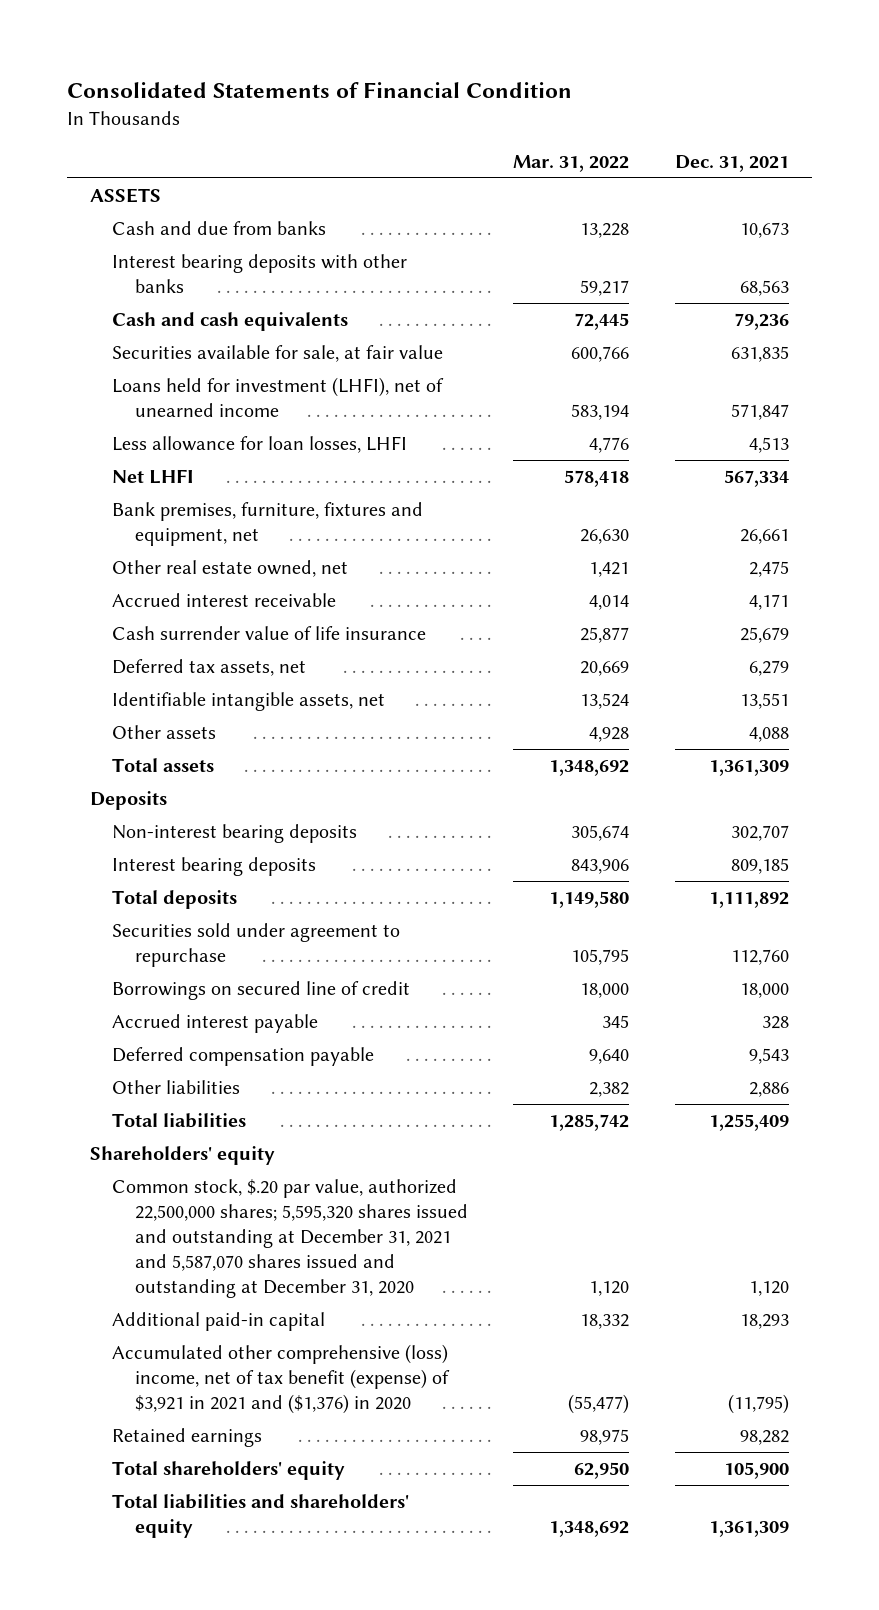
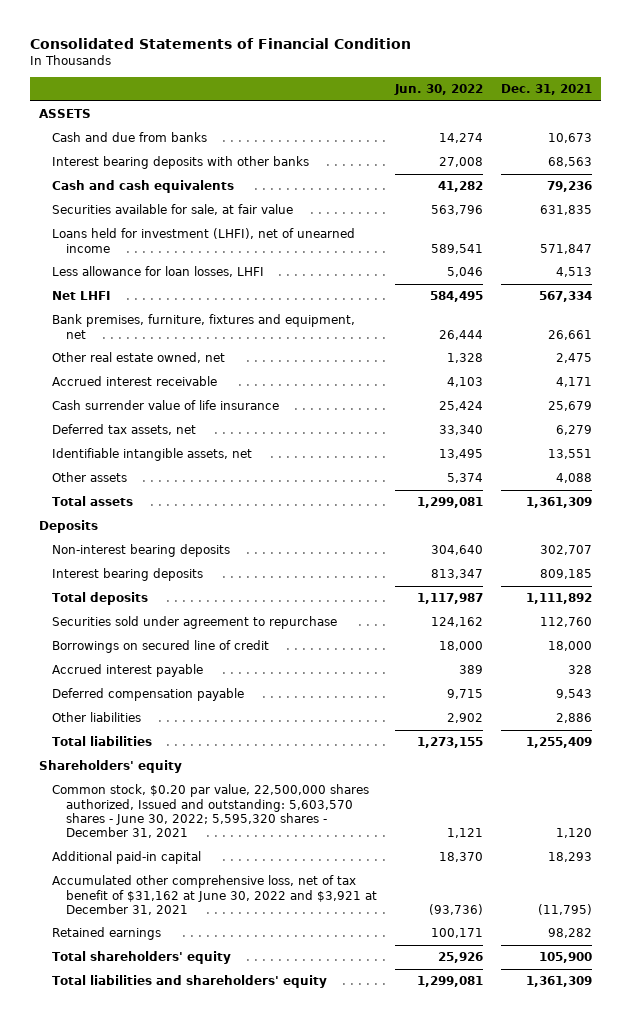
[513,154,630,172] Mar. 31, 2022 -> none
none -> [394,84,484,96] Jun. 30, 2022
[112,1179,468,1299] Common stock, $.20 par value, authorized 22,500,000 shares; 5,595,320 shares issued and outstanding at December 31, 2021 and 5,587,070 shares issued and outstanding at December 31, 2020 -> [52,784,370,839] Common stock, $0.20 par value, 22,500,000 shares authorized, Issued and outstanding: 5,603,570 shares - June 30, 2022; 5,595,320 shares - December 31, 2021
[112,1344,450,1415] Accumulated other comprehensive (loss) income, net of tax benefit (expense) of $3,921 in 2021 and ($1,376) in 2020 -> [52,875,378,915] Accumulated other comprehensive loss, net of tax benefit of $31,162 at June 30, 2022 and $3,921 at December 31, 2021

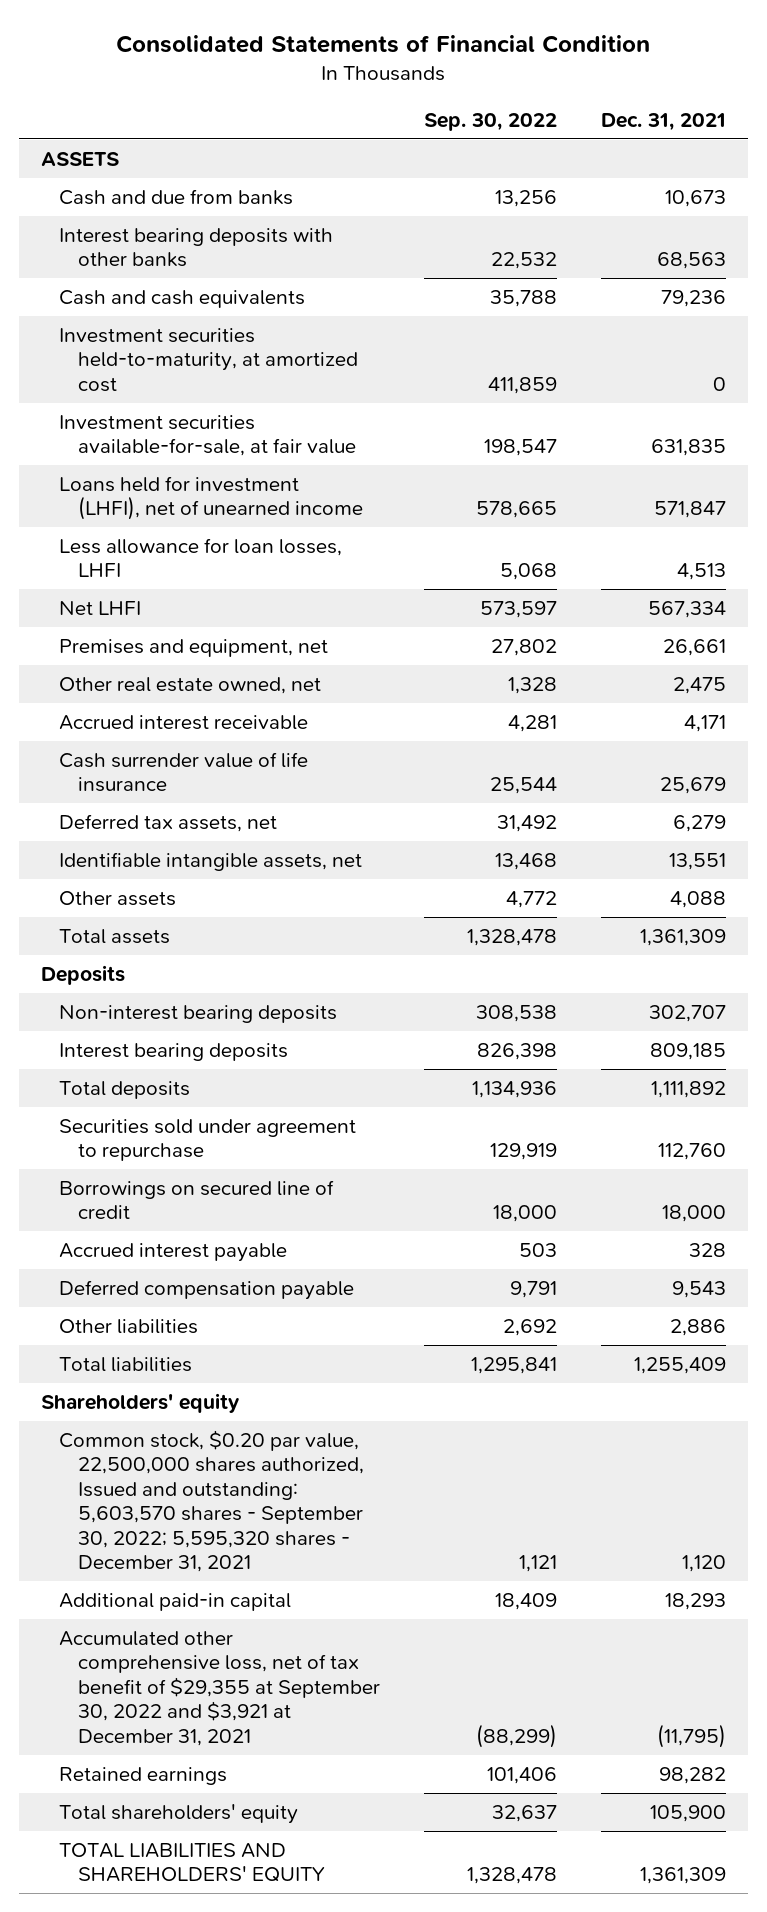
[394,84,484,96] Jun. 30, 2022 -> none
none -> [423,112,557,131] Sep. 30, 2022
none -> [59,327,358,392] Investment securities held-to-maturity, at amortized cost
[52,204,294,216] Securities available for sale, at fair value -> [59,414,356,457] Investment securities available-for-sale, at fair value
[52,314,356,339] Bank premises, furniture, fixtures and equipment, net -> [59,638,329,657] Premises and equipment, net
[52,784,370,839] Common stock, $0.20 par value, 22,500,000 shares authorized, Issued and outstanding: 5,603,570 shares - June 30, 2022; 5,595,320 shares - December 31, 2021 -> [59,1429,364,1573] Common stock, $0.20 par value, 22,500,000 shares authorized, Issued and outstanding: 5,603,570 shares - September 30, 2022; 5,595,320 shares - December 31, 2021
[52,875,378,915] Accumulated other comprehensive loss, net of tax benefit of $31,162 at June 30, 2022 and $3,921 at December 31, 2021 -> [59,1630,380,1746] Accumulated other comprehensive loss, net of tax benefit of $29,355 at September 30, 2022 and $3,921 at December 31, 2021
[52,975,328,989] Total liabilities and shareholders' equity -> [59,1842,325,1883] TOTAL LIABILITIES AND SHAREHOLDERS' EQUITY

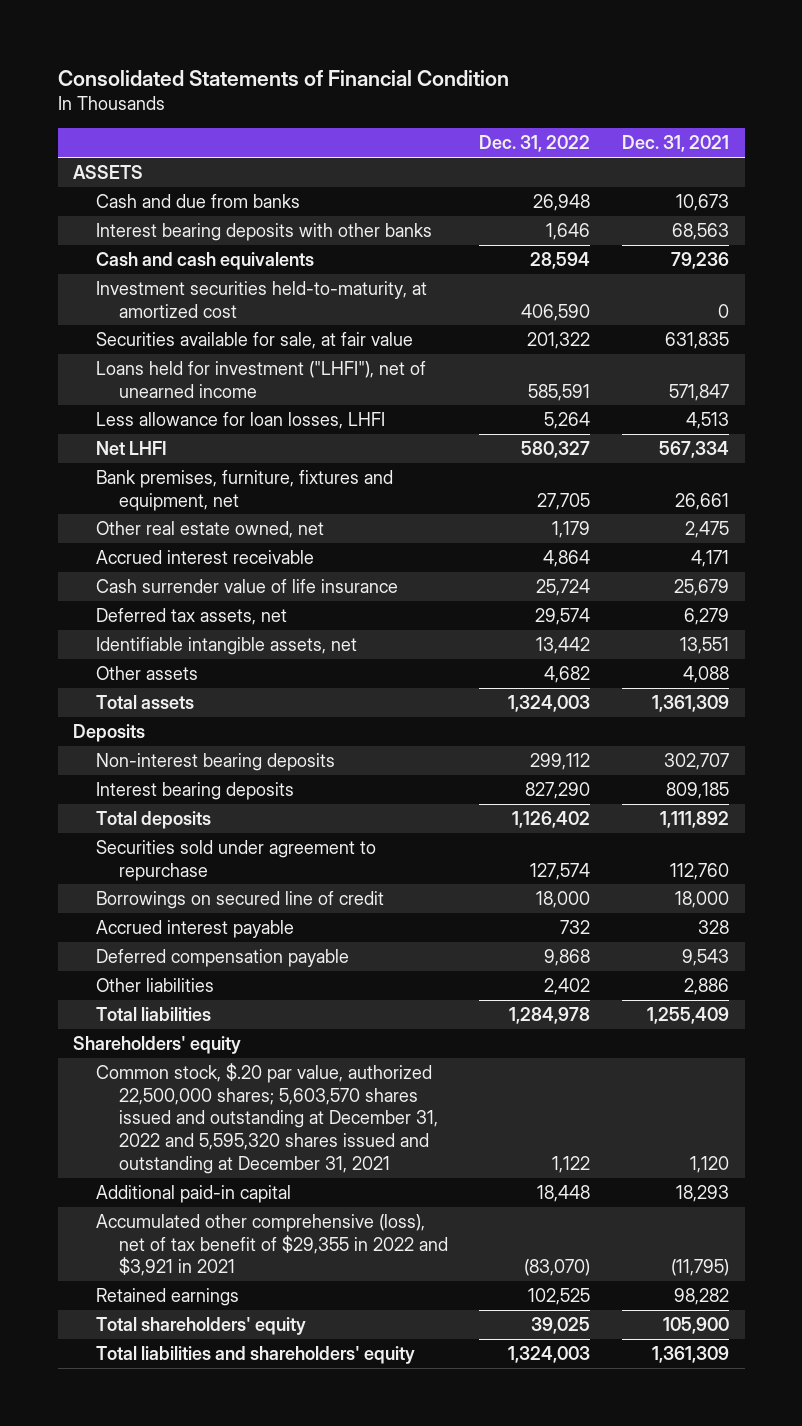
[423,112,557,131] Sep. 30, 2022 -> none
none -> [479,135,591,153] Dec. 31, 2022
[59,414,356,457] Investment securities available-for-sale, at fair value -> [96,331,414,349] Securities available for sale, at fair value
[59,475,363,521] Loans held for investment (LHFI), net of unearned income -> [96,360,427,398] Loans held for investment ("LHFI"), net of unearned income
[59,638,329,657] Premises and equipment, net -> [96,469,394,511] Bank premises, furniture, fixtures and equipment, net
[59,1429,364,1573] Common stock, $0.20 par value, 22,500,000 shares authorized, Issued and outstanding: 5,603,570 shares - September 30, 2022; 5,595,320 shares - December 31, 2021 -> [96,1062,439,1174] Common stock, $.20 par value, authorized 22,500,000 shares; 5,603,570 shares issued and outstanding at December 31, 2022 and 5,595,320 shares issued and outstanding at December 31, 2021
[59,1630,380,1746] Accumulated other comprehensive loss, net of tax benefit of $29,355 at September 30, 2022 and $3,921 at December 31, 2021 -> [96,1213,449,1277] Accumulated other comprehensive (loss), net of tax benefit of $29,355 in 2022 and $3,921 in 2021
[59,1842,325,1883] TOTAL LIABILITIES AND SHAREHOLDERS' EQUITY -> [96,1345,416,1364] Total liabilities and shareholders' equity

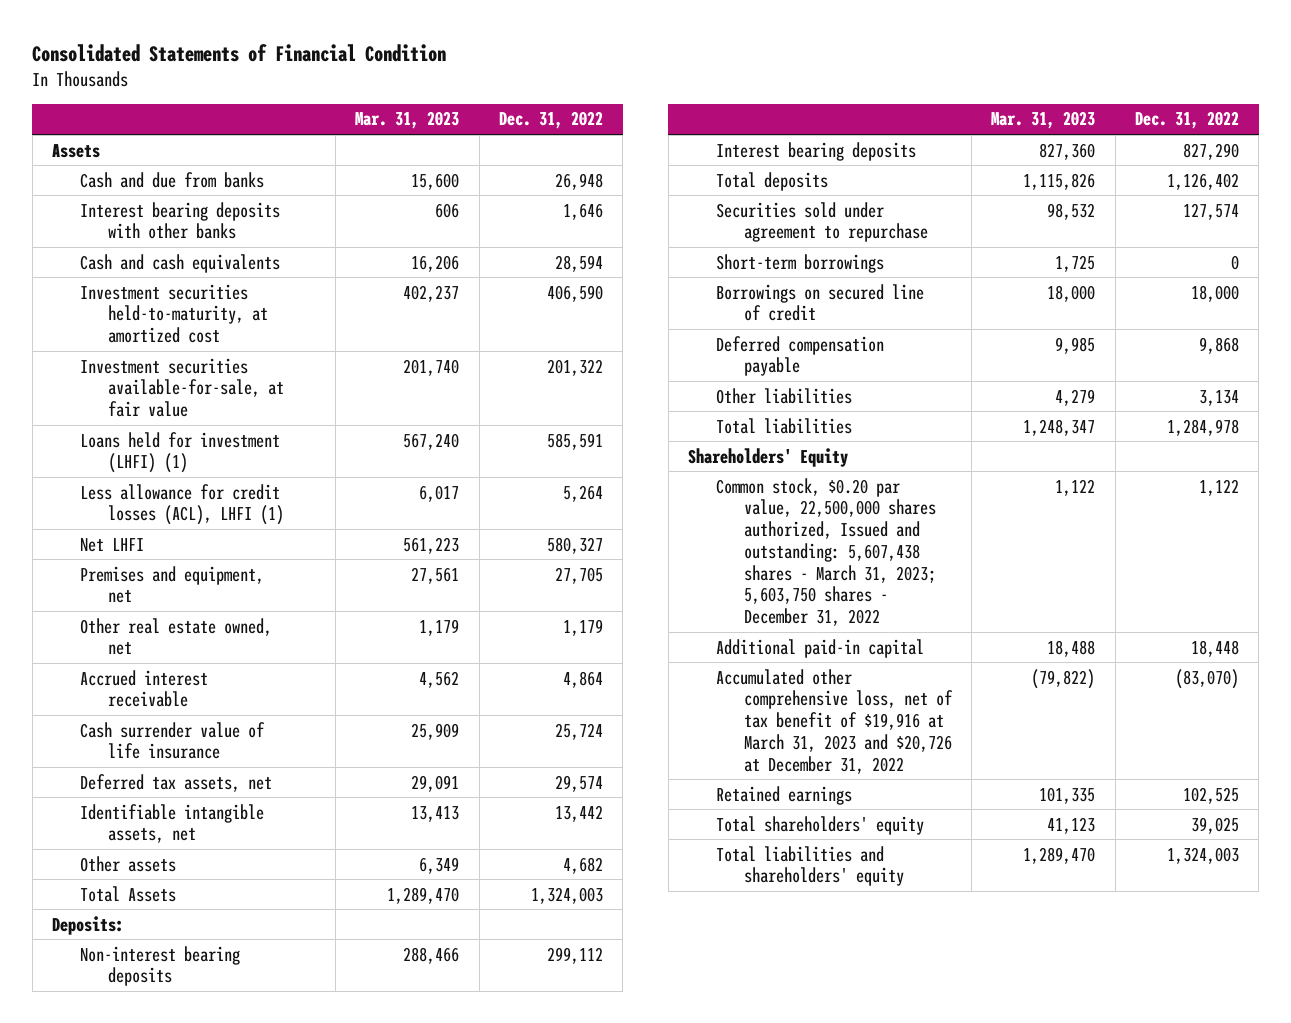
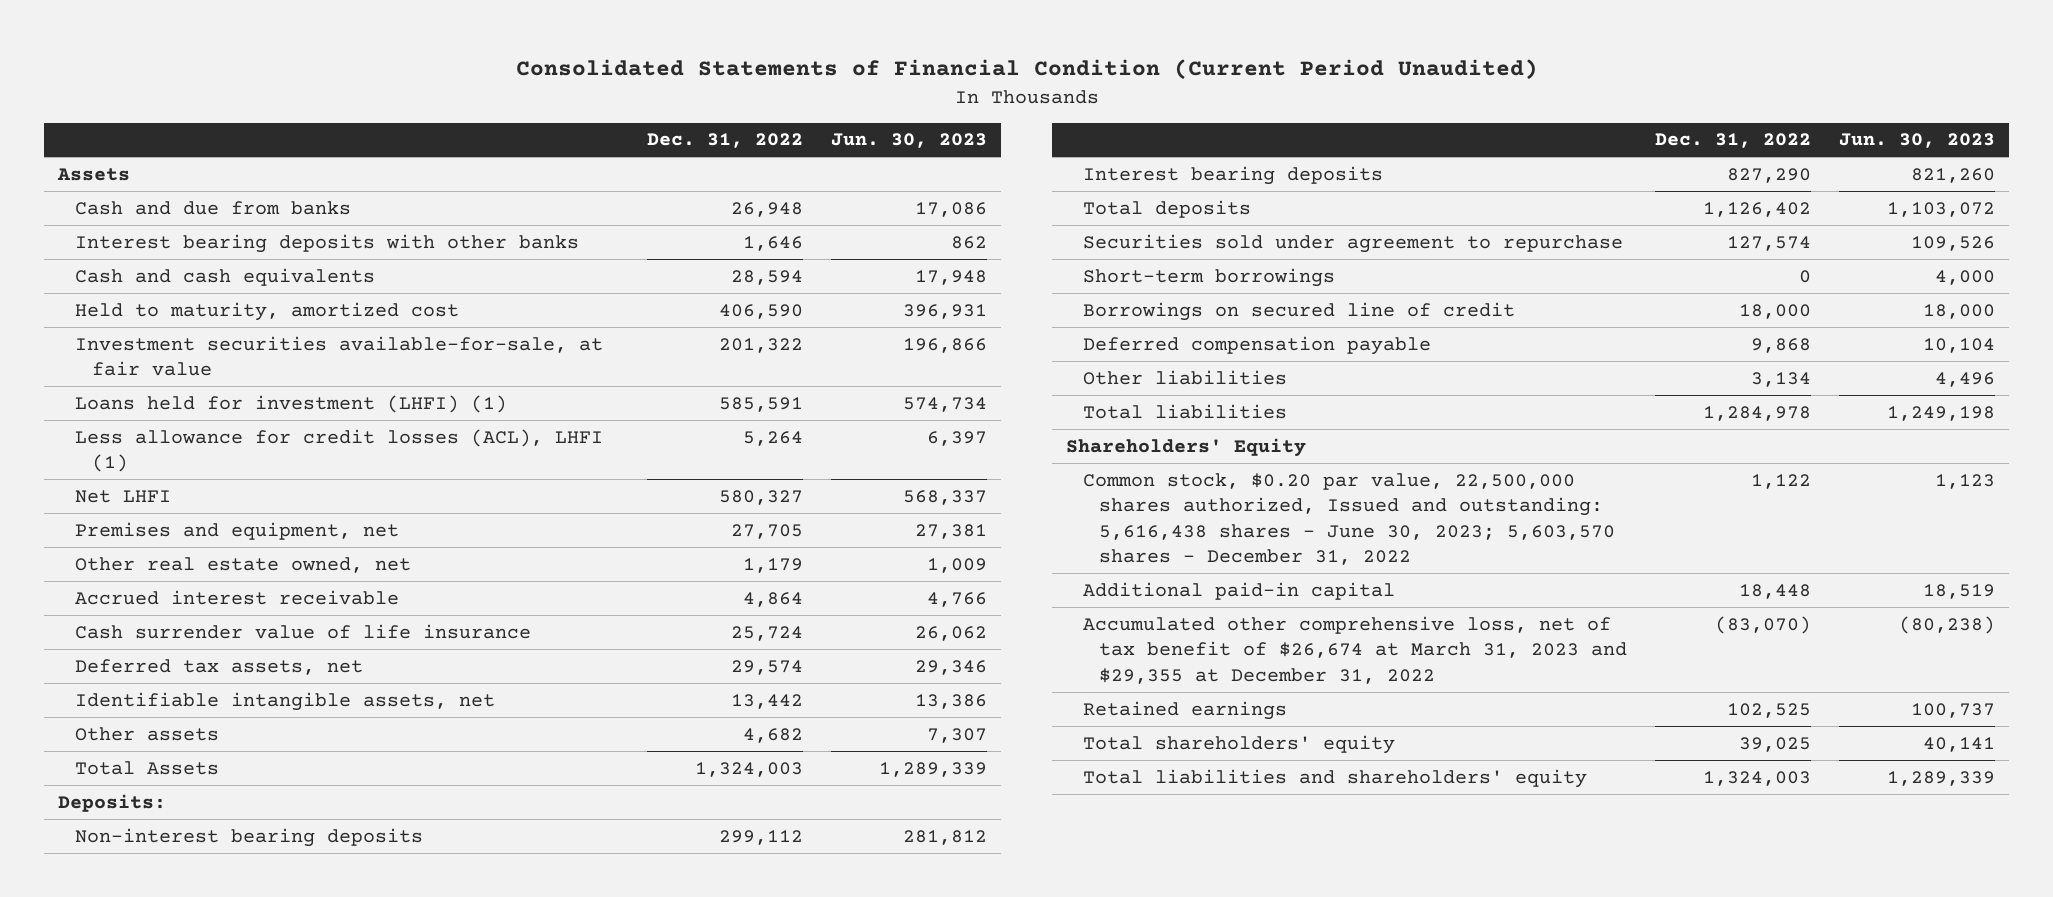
[32,43,447,62] Consolidated Statements of Financial Condition -> [515,59,1538,81] Consolidated Statements of Financial Condition (Current Period Unaudited)
[355,111,460,130] Mar. 31, 2023 -> none
none -> [831,133,988,149] Jun. 30, 2023
[79,283,268,344] Investment securities held-to-maturity, at amortized cost -> [74,301,459,321] Held to maturity, amortized cost
[716,477,936,627] Common stock, $0.20 par value, 22,500,000 shares authorized, Issued and outstanding: 5,607,438 shares - March 31, 2023; 5,603,750 shares - December 31, 2022 -> [1082,472,1616,566] Common stock, $0.20 par value, 22,500,000 shares authorized, Issued and outstanding: 5,616,438 shares - June 30, 2023; 5,603,570 shares - December 31, 2022
[716,668,953,774] Accumulated other comprehensive loss, net of tax benefit of $19,916 at March 31, 2023 and $20,726 at December 31, 2022 -> [1082,615,1628,684] Accumulated other comprehensive loss, net of tax benefit of $26,674 at March 31, 2023 and $29,355 at December 31, 2022

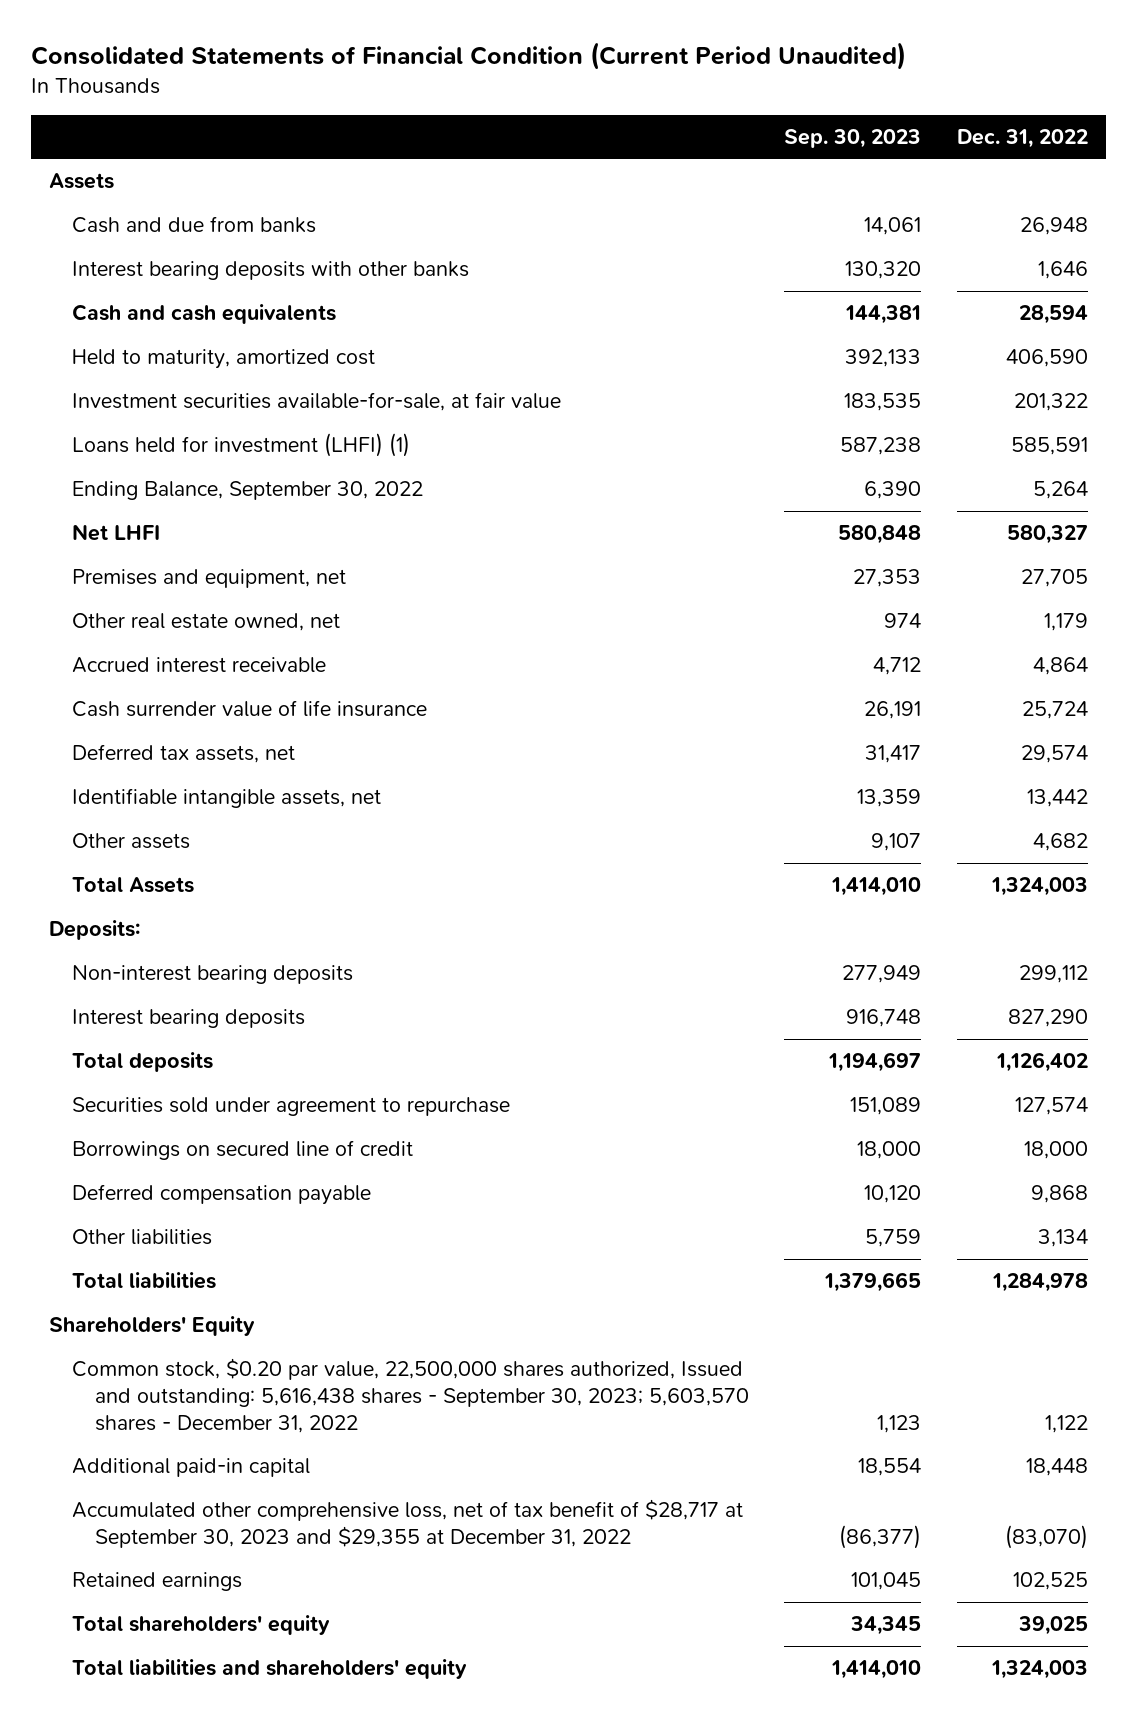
[831,133,988,149] Jun. 30, 2023 -> none
none -> [784,128,922,148] Sep. 30, 2023
[74,428,603,473] Less allowance for credit losses (ACL), LHFI (1) -> [71,481,423,501] Ending Balance, September 30, 2022
[1082,267,1335,287] Short-term borrowings -> none
[1082,472,1616,566] Common stock, $0.20 par value, 22,500,000 shares authorized, Issued and outstanding: 5,616,438 shares - June 30, 2023; 5,603,570 shares - December 31, 2022 -> [71,1358,749,1433] Common stock, $0.20 par value, 22,500,000 shares authorized, Issued and outstanding: 5,616,438 shares - September 30, 2023; 5,603,570 shares - December 31, 2022
[1082,615,1628,684] Accumulated other comprehensive loss, net of tax benefit of $26,674 at March 31, 2023 and $29,355 at December 31, 2022 -> [71,1499,743,1548] Accumulated other comprehensive loss, net of tax benefit of $28,717 at September 30, 2023 and $29,355 at December 31, 2022

